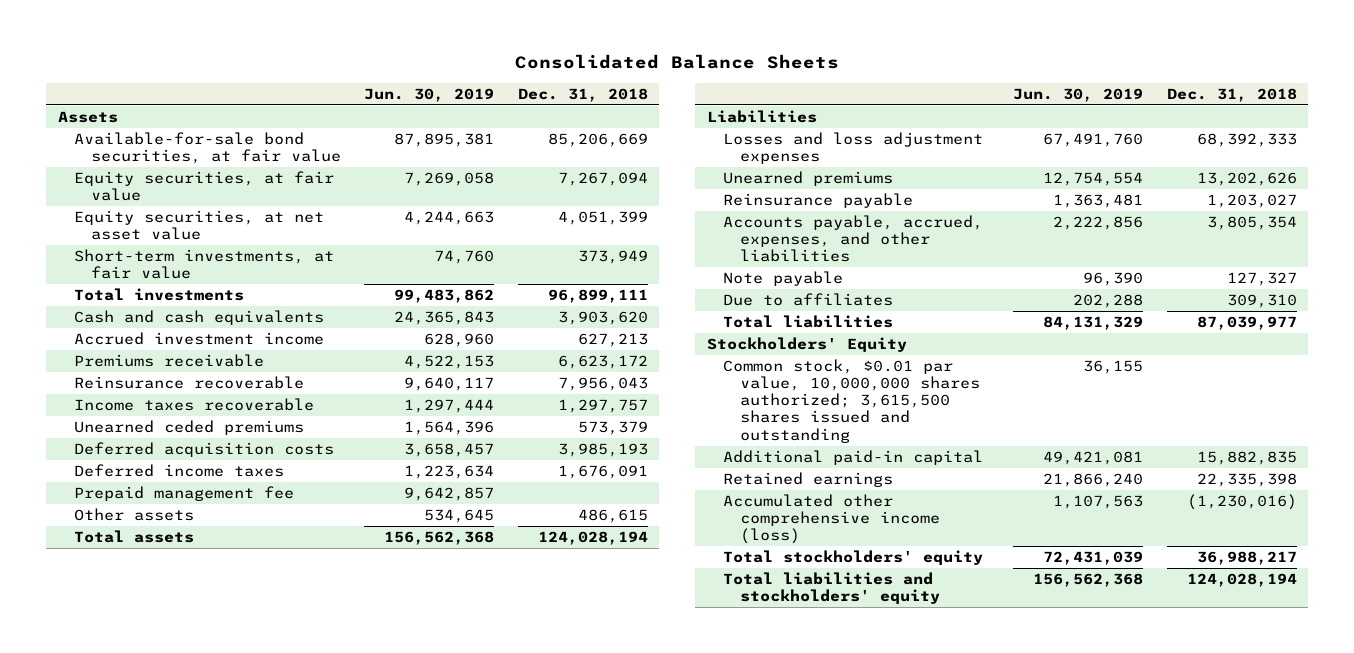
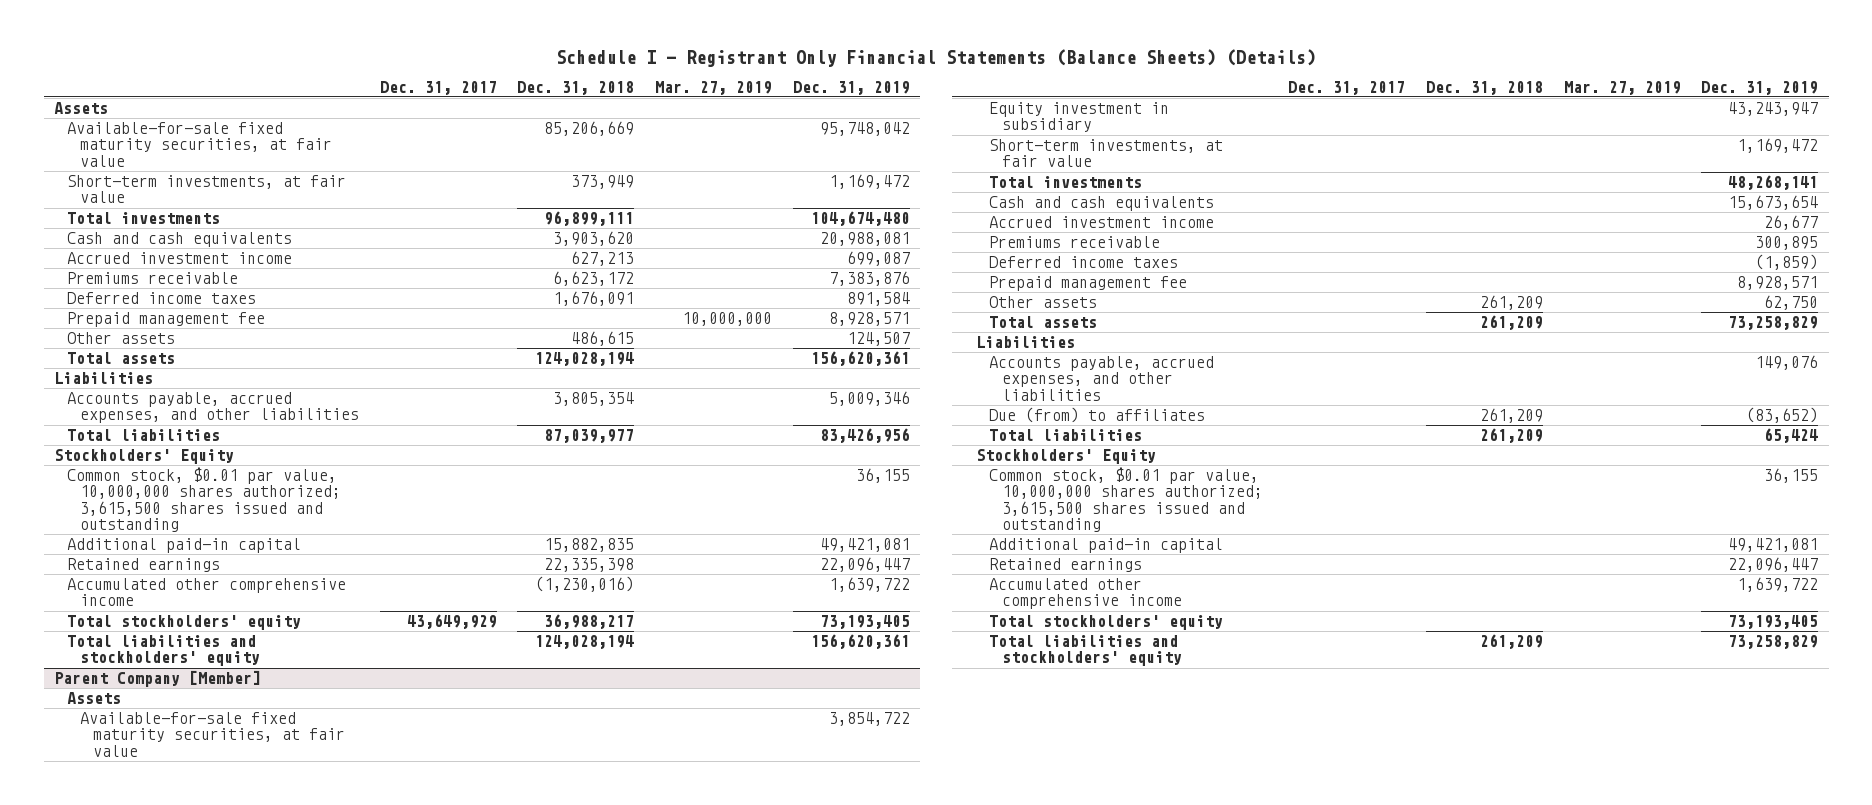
[515,54,840,70] Consolidated Balance Sheets -> [556,48,1317,67] Schedule I - Registrant Only Financial Statements (Balance Sheets) (Details)
[364,87,495,102] Jun. 30, 2019 -> none
none -> [379,80,497,95] Dec. 31, 2017
none -> [655,80,773,95] Mar. 27, 2019
none -> [792,80,910,95] Dec. 31, 2019
[74,170,335,202] Equity securities, at fair value -> none
[74,209,325,241] Equity securities, at net asset value -> none
[74,131,341,165] Available-for-sale bond securities, at fair value -> [67,122,333,167] Available-for-sale fixed maturity securities, at fair value
[74,375,305,389] Reinsurance recoverable -> none
[74,397,315,411] Income taxes recoverable -> none
[74,419,305,435] Unearned ceded premiums -> none
[74,441,335,457] Deferred acquisition costs -> none
[723,131,984,165] Losses and loss adjustment expenses -> none
[723,170,894,186] Unearned premiums -> none
[723,192,914,208] Reinsurance payable -> none
[723,270,844,286] Note payable -> none
[723,292,894,306] Due to affiliates -> none
[723,214,984,263] Accounts payable, accrued, expenses, and other liabilities -> [67,392,360,424] Accounts payable, accrued expenses, and other liabilities
[723,493,940,545] Accumulated other comprehensive income (loss) -> [67,578,347,607] Accumulated other comprehensive income
none -> [54,670,262,688] Parent Company [Member]
none -> [67,692,122,705] Assets
none -> [80,712,346,757] Available-for-sale fixed maturity securities, at fair value
none -> [988,102,1169,133] Equity investment in subsidiary
none -> [988,139,1223,168] Short-term investments, at fair value
none -> [988,176,1142,189] Total investments
none -> [988,196,1214,212] Cash and cash equivalents
none -> [988,216,1214,229] Accrued investment income
none -> [988,236,1160,249] Premiums receivable
none -> [988,256,1178,269] Deferred income taxes
none -> [988,276,1187,292] Prepaid management fee
none -> [988,296,1097,309] Other assets
none -> [988,316,1097,329] Total assets
none -> [975,336,1075,349] Liabilities
none -> [988,356,1214,401] Accounts payable, accrued expenses, and other liabilities
none -> [988,407,1205,424] Due (from) to affiliates
none -> [988,429,1142,442] Total liabilities
none -> [975,449,1156,465] Stockholders' Equity
none -> [988,467,1263,533] Common stock, $0.01 par value, 10,000,000 shares authorized; 3,615,500 shares issued and outstanding
none -> [988,538,1223,554] Additional paid-in capital
none -> [988,558,1142,573] Retained earnings
none -> [988,578,1182,610] Accumulated other comprehensive income
none -> [988,615,1223,631] Total stockholders' equity
none -> [988,635,1182,667] Total liabilities and stockholders' equity

